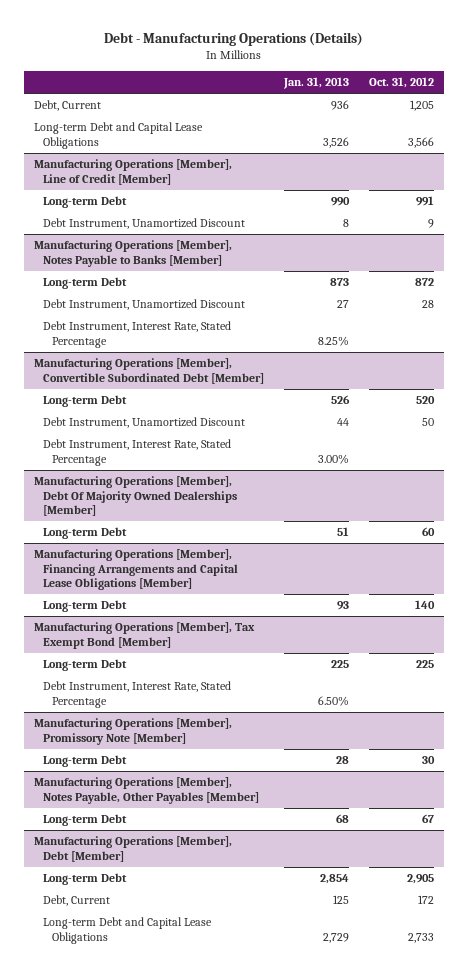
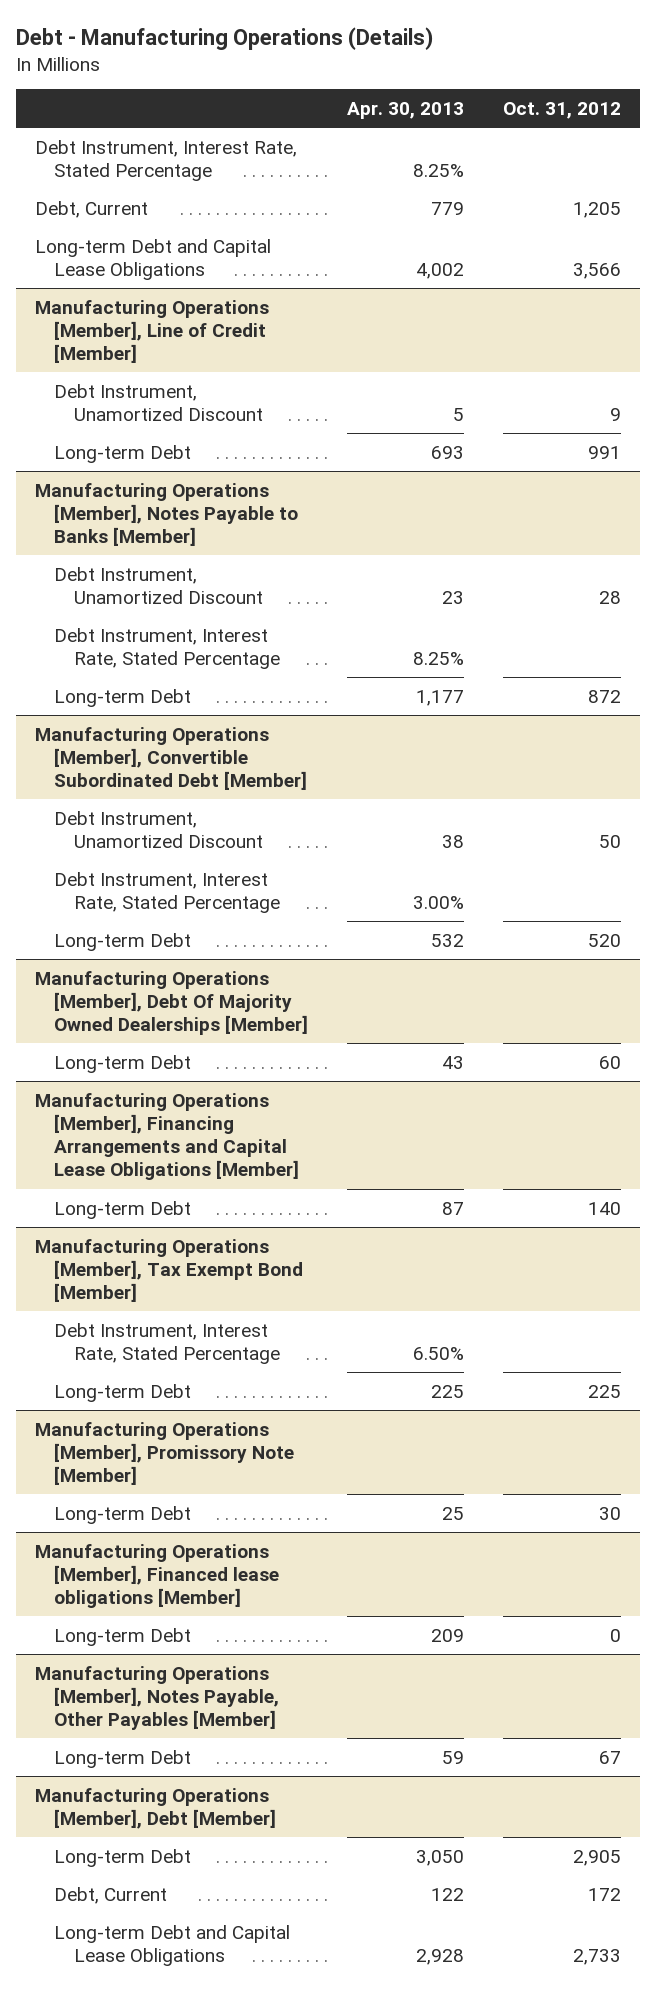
[283,77,350,90] Jan. 31, 2013 -> none
none -> [347,102,465,120] Apr. 30, 2013
none -> [34,139,297,181] Debt Instrument, Interest Rate, Stated Percentage
[43,196,128,209] Long-term Debt -> [54,444,192,463] Long-term Debt
[43,277,128,290] Long-term Debt -> [54,688,192,707] Long-term Debt
[43,395,128,408] Long-term Debt -> [54,932,192,951] Long-term Debt
[43,659,128,672] Long-term Debt -> [54,1383,192,1402] Long-term Debt
none -> [34,1543,280,1609] Manufacturing Operations [Member], Financed lease obligations [Member]
none -> [54,1627,192,1646] Long-term Debt

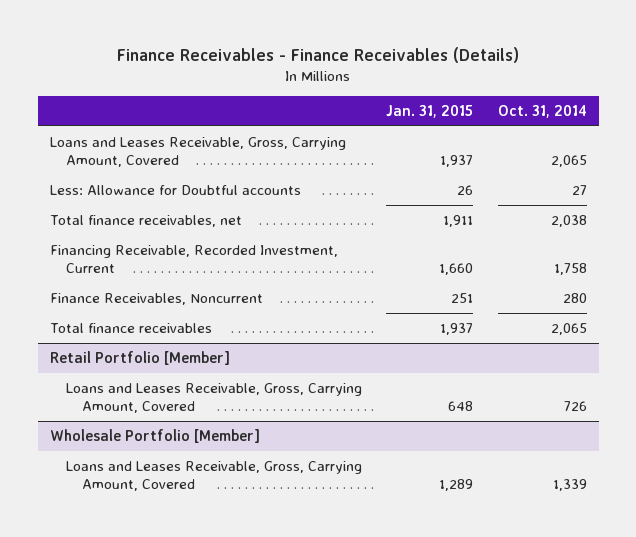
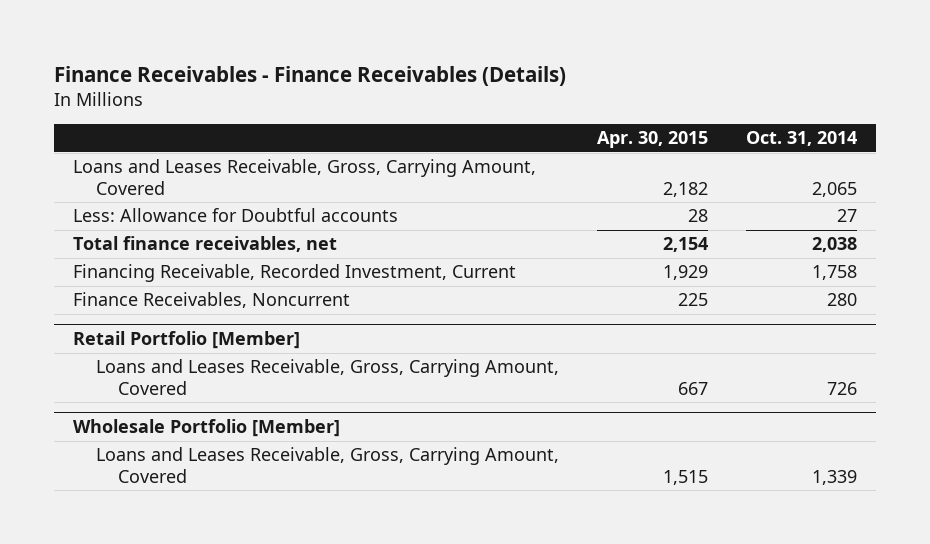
[386,104,474,118] Jan. 31, 2015 -> none
none -> [596,131,708,149] Apr. 30, 2015
[49,322,212,333] Total finance receivables -> none

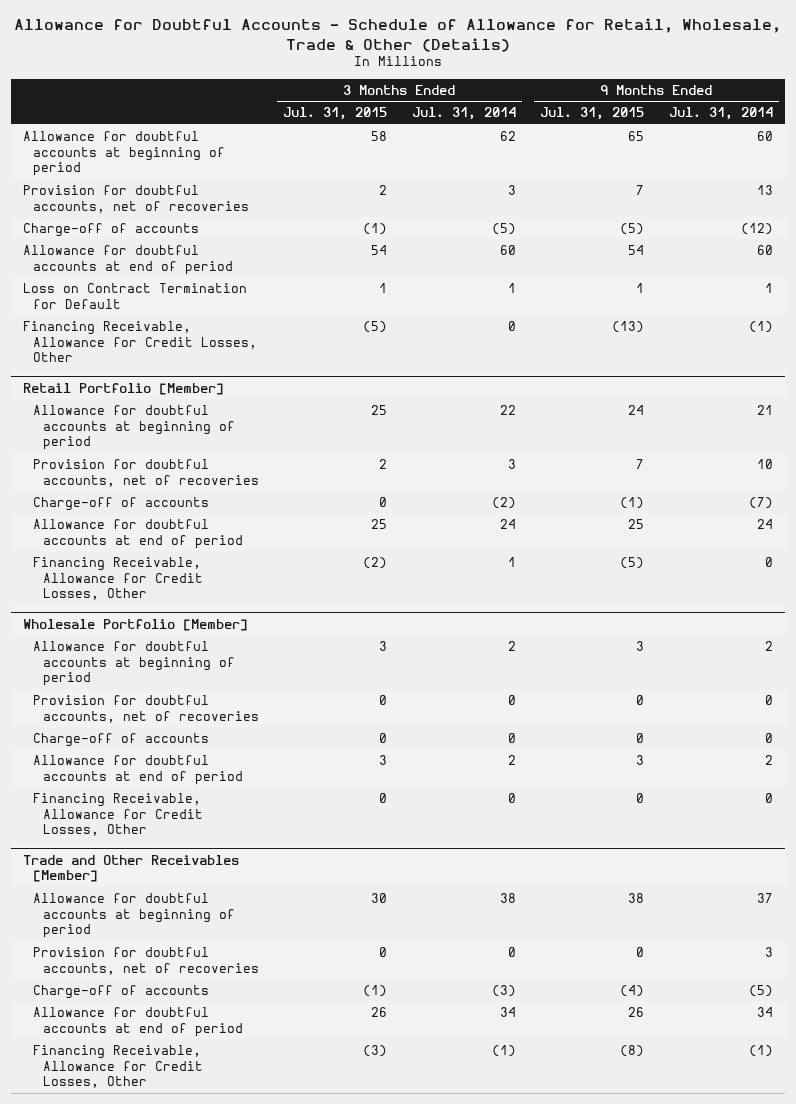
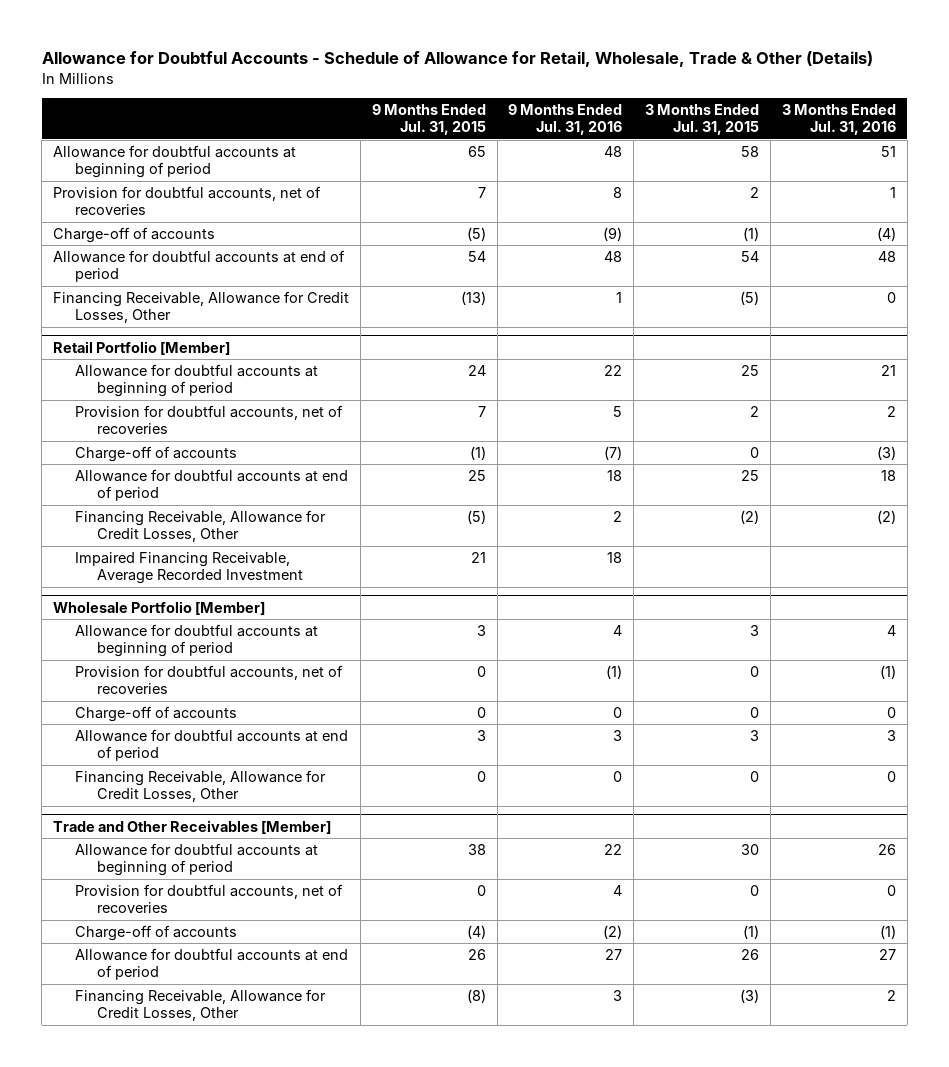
[411,107,516,121] Jul. 31, 2014 -> none
[668,107,773,121] Jul. 31, 2014 -> none
none -> [508,104,623,136] 9 Months Ended Jul. 31, 2016
none -> [781,104,896,136] 3 Months Ended Jul. 31, 2016
[23,282,248,309] Loss on Contract Termination for Default -> none
none -> [75,551,304,585] Impaired Financing Receivable, Average Recorded Investment

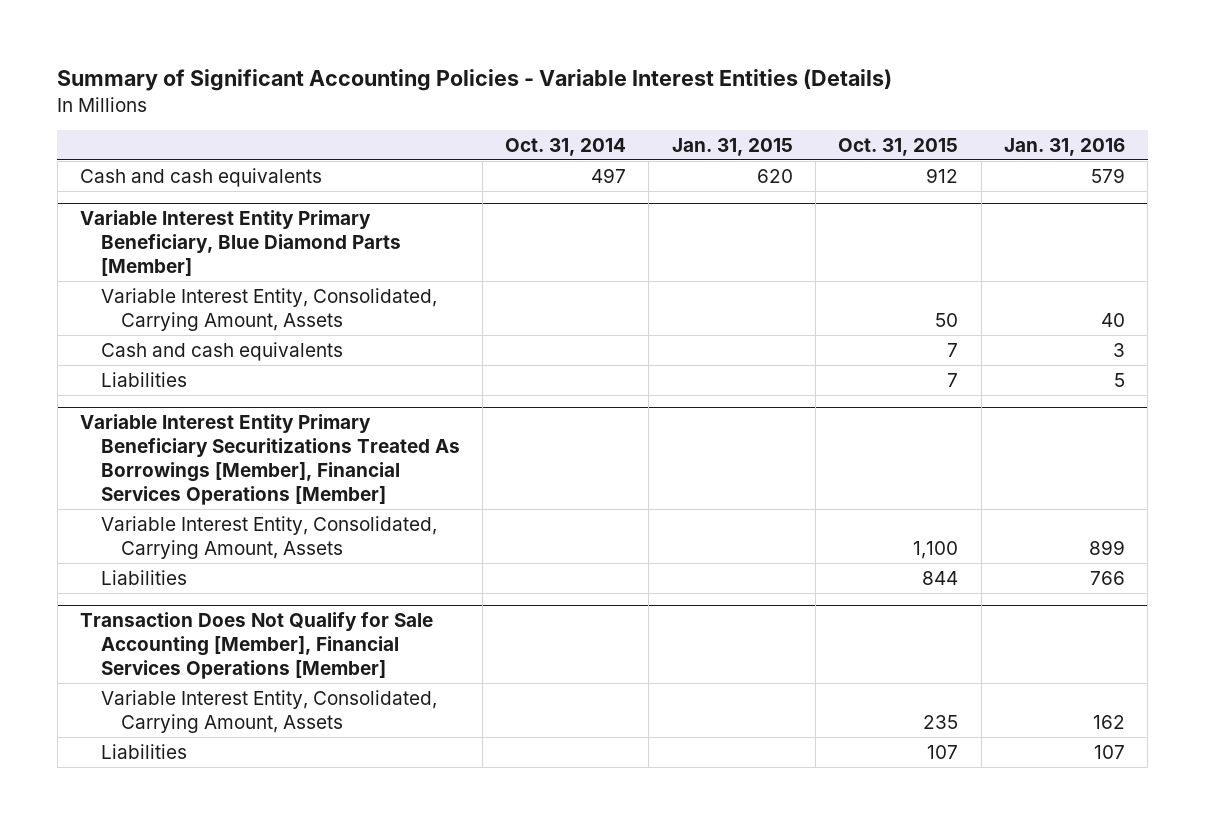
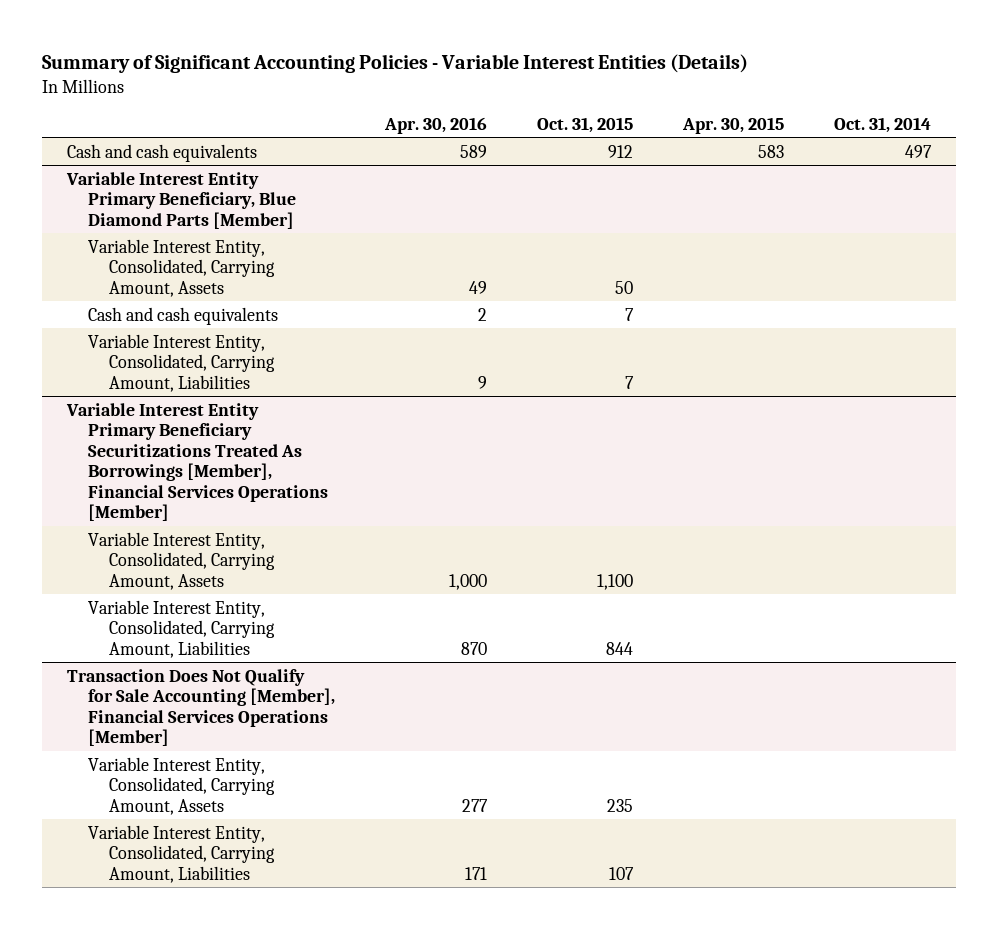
[671,138,793,157] Jan. 31, 2015 -> none
[1003,138,1125,157] Jan. 31, 2016 -> none
none -> [383,116,487,134] Apr. 30, 2016
none -> [681,116,784,134] Apr. 30, 2015
[100,371,187,387] Liabilities -> [87,333,275,392] Variable Interest Entity, Consolidated, Carrying Amount, Liabilities
[100,569,187,585] Liabilities -> [87,599,275,658] Variable Interest Entity, Consolidated, Carrying Amount, Liabilities
[100,743,187,759] Liabilities -> [87,824,275,883] Variable Interest Entity, Consolidated, Carrying Amount, Liabilities

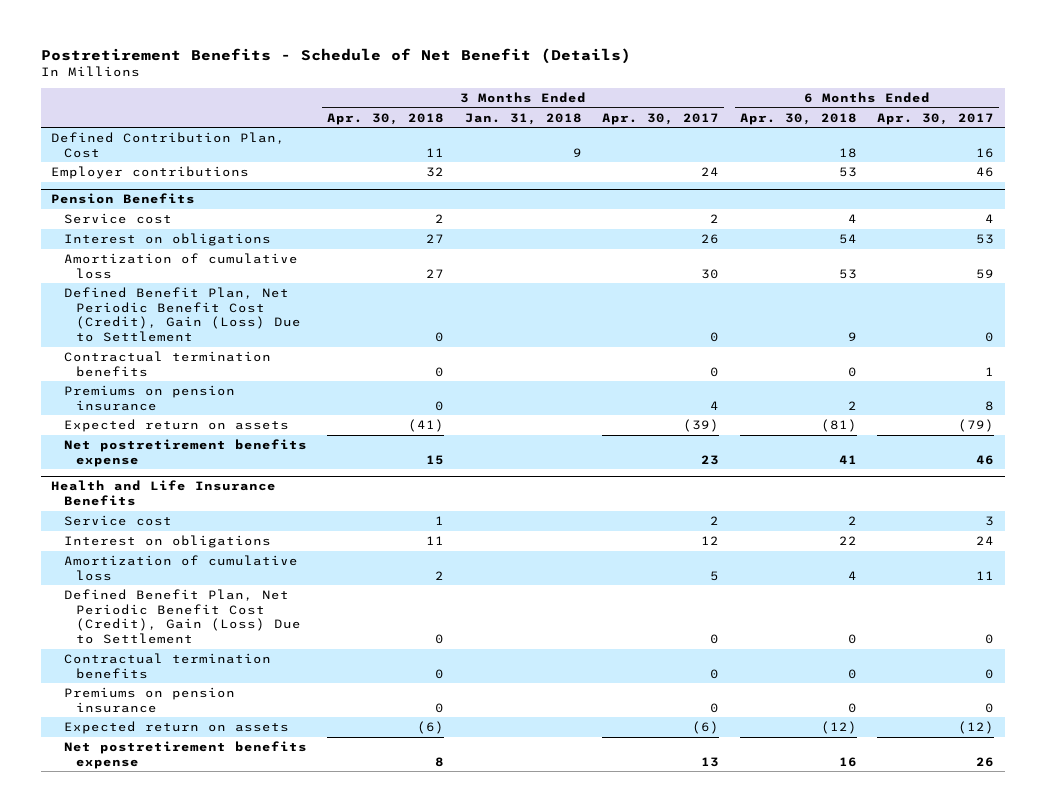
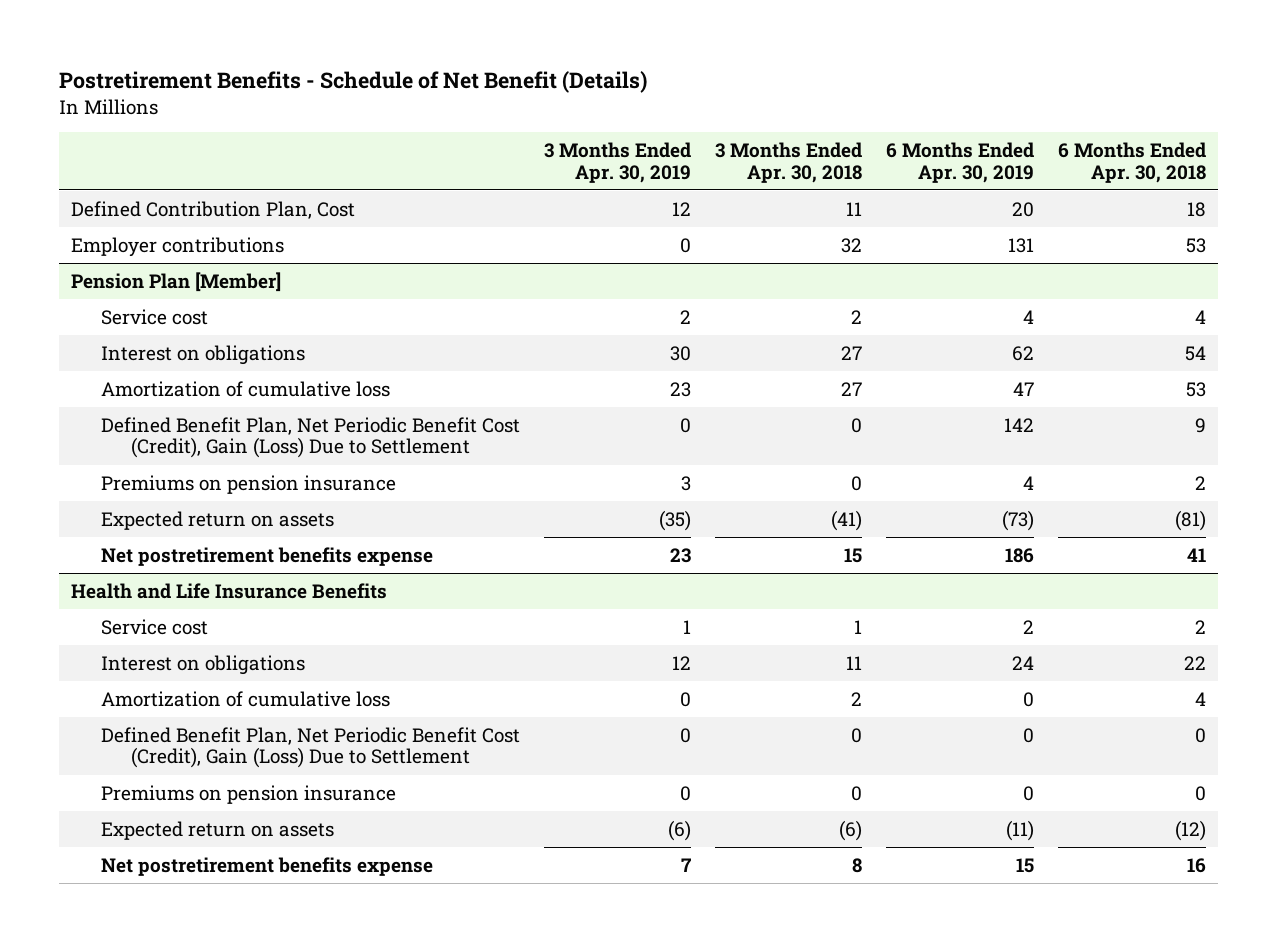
[464,112,582,125] Jan. 31, 2018 -> none
[602,112,720,125] Apr. 30, 2017 -> none
[877,112,995,125] Apr. 30, 2017 -> none
none -> [543,141,691,183] 3 Months Ended Apr. 30, 2019
none -> [885,141,1034,183] 6 Months Ended Apr. 30, 2019
[51,193,196,205] Pension Benefits -> [71,271,282,292] Pension Plan [Member]
[63,351,271,377] Contractual termination benefits -> none
[63,653,271,679] Contractual termination benefits -> none

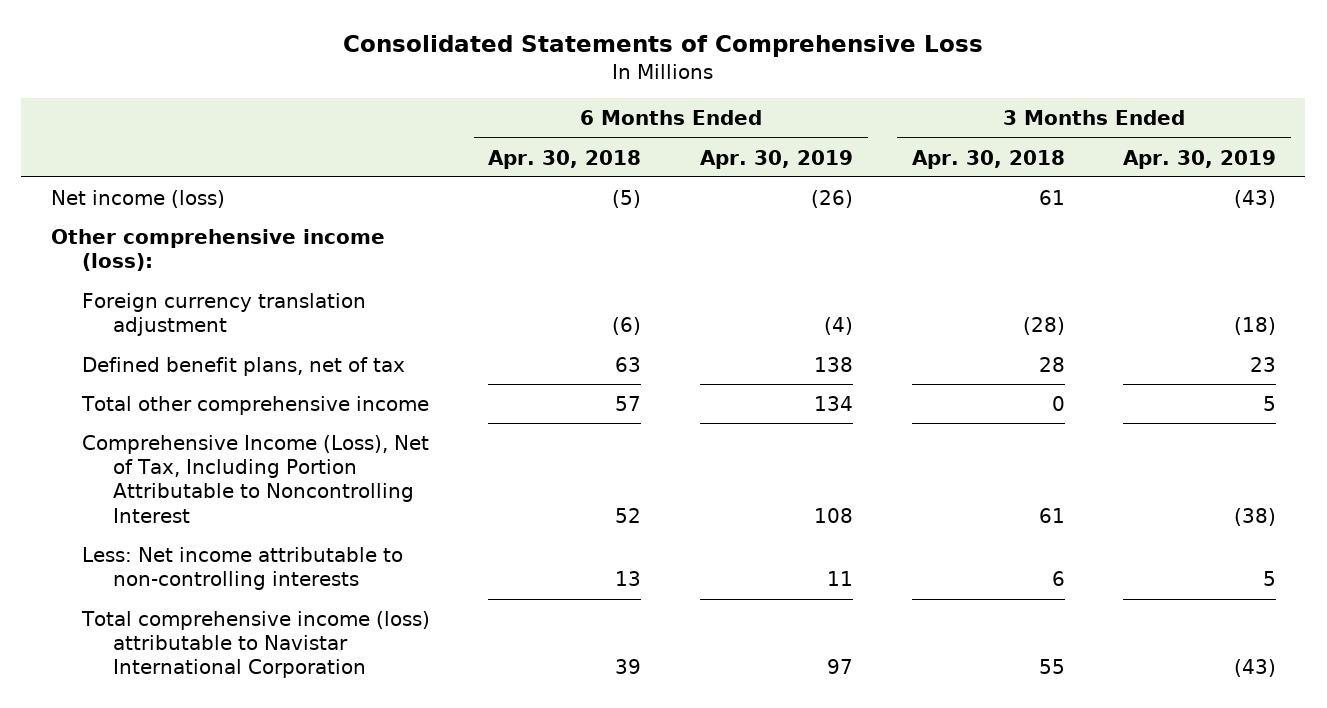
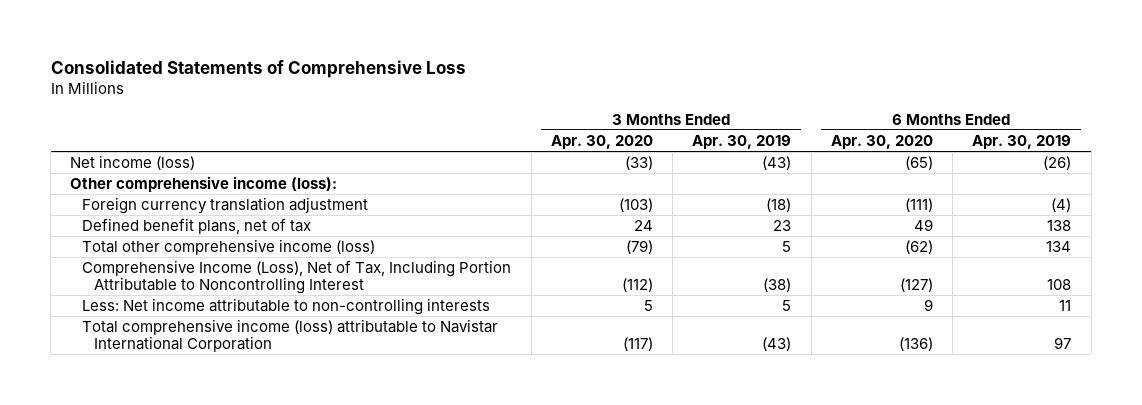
[488,149,642,169] Apr. 30, 2018 -> none
[911,149,1065,169] Apr. 30, 2018 -> none
none -> [550,134,653,149] Apr. 30, 2020
none -> [830,134,933,149] Apr. 30, 2020
[80,395,429,415] Total other comprehensive income -> [82,238,376,255] Total other comprehensive income (loss)

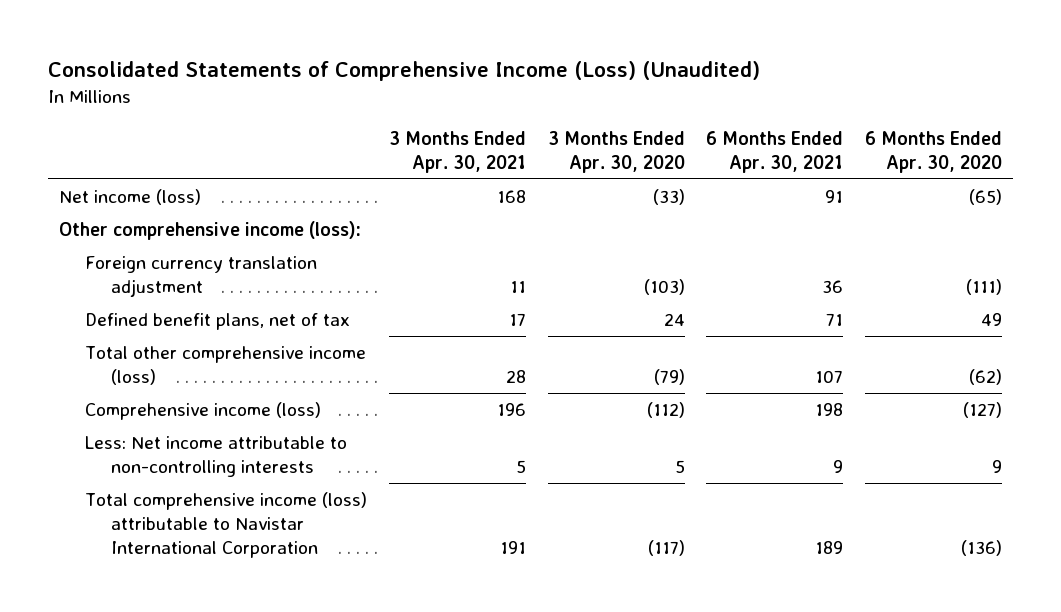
[50,59,466,78] Consolidated Statements of Comprehensive Loss -> [47,61,760,82] Consolidated Statements of Comprehensive Income (Loss) (Unaudited)
[692,134,792,149] Apr. 30, 2019 -> none
[972,134,1072,149] Apr. 30, 2019 -> none
none -> [388,130,526,173] 3 Months Ended Apr. 30, 2021
none -> [706,130,844,173] 6 Months Ended Apr. 30, 2021
[82,259,512,295] Comprehensive Income (Loss), Net of Tax, Including Portion Attributable to Noncontrolling Interest -> [84,402,321,421] Comprehensive income (loss)

